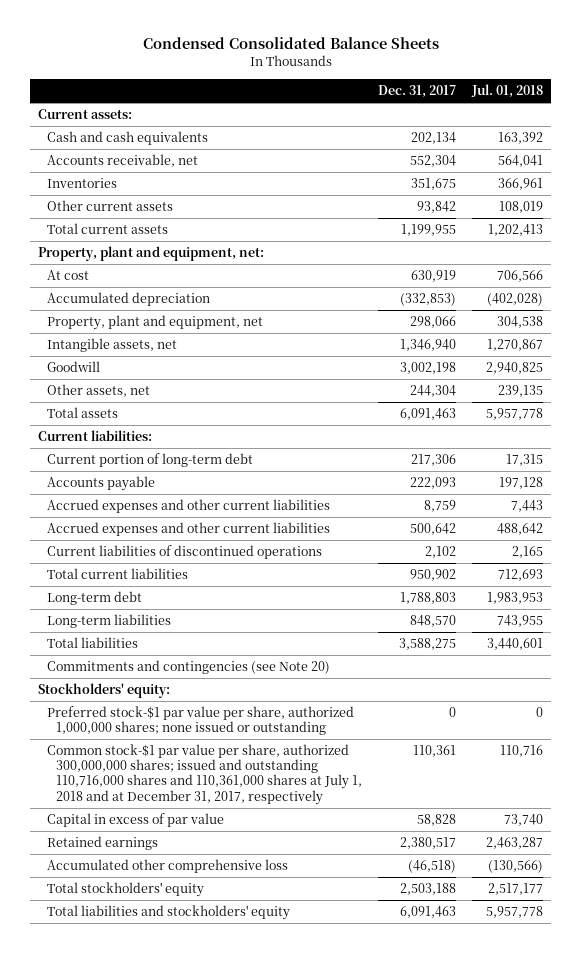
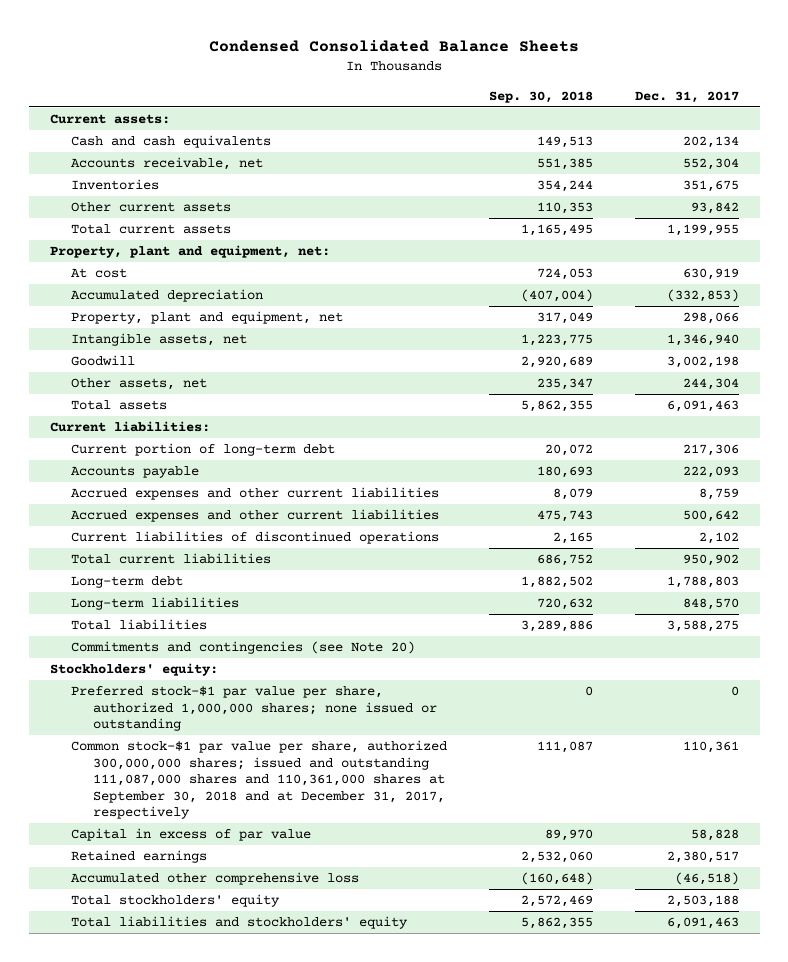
[471,84,544,99] Jul. 01, 2018 -> none
none -> [489,90,594,103] Sep. 30, 2018
[46,744,362,805] Common stock-$1 par value per share, authorized 300,000,000 shares; issued and outstanding 110,716,000 shares and 110,361,000 shares at July 1, 2018 and at December 31, 2017, respectively -> [71,740,448,820] Common stock-$1 par value per share, authorized 300,000,000 shares; issued and outstanding 111,087,000 shares and 110,361,000 shares at September 30, 2018 and at December 31, 2017, respectively

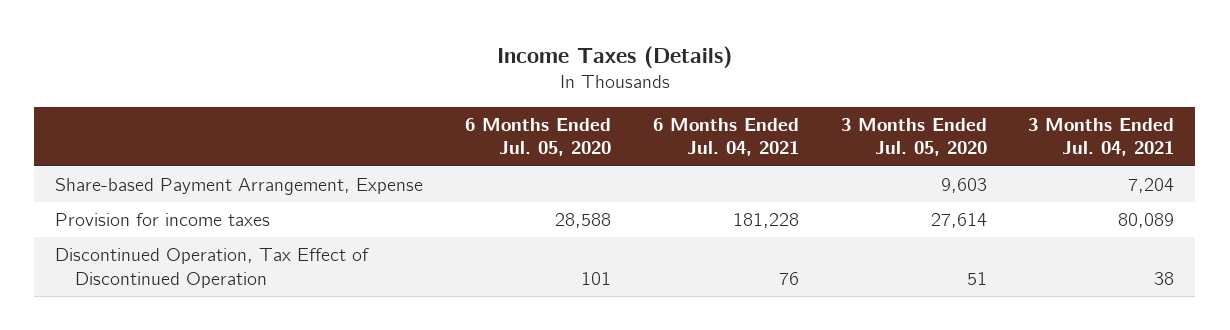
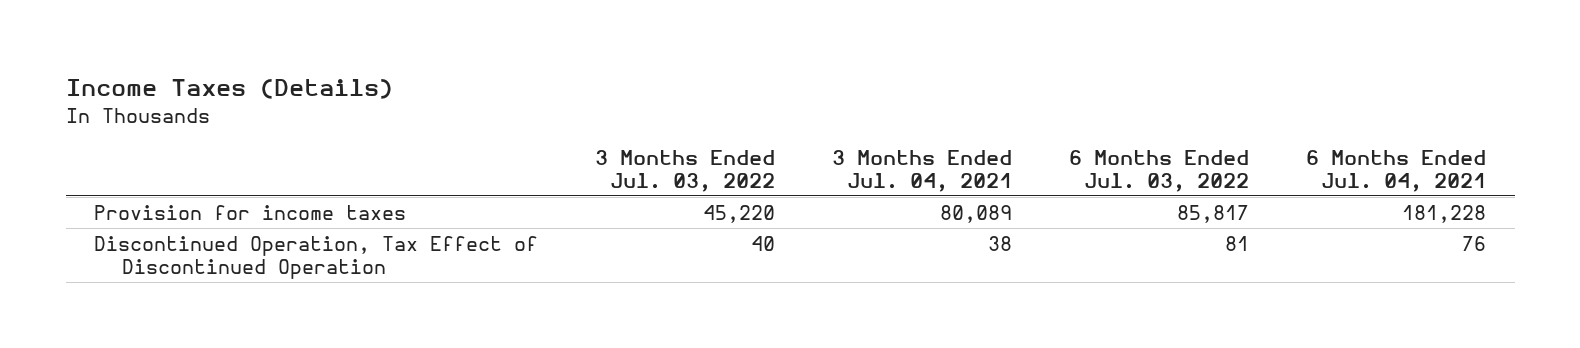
[465,117,612,157] 6 Months Ended Jul. 05, 2020 -> none
[840,117,987,157] 3 Months Ended Jul. 05, 2020 -> none
none -> [595,150,776,192] 3 Months Ended Jul. 03, 2022
none -> [1069,150,1250,192] 6 Months Ended Jul. 03, 2022
[55,178,424,196] Share-based Payment Arrangement, Expense -> none

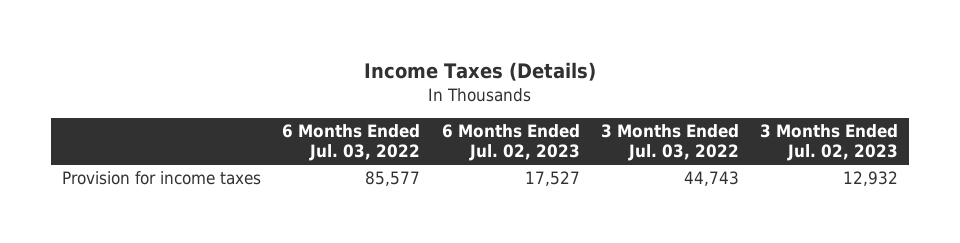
[832,150,1013,192] 3 Months Ended Jul. 04, 2021 -> none
[1306,150,1487,192] 6 Months Ended Jul. 04, 2021 -> none
none -> [441,124,580,162] 6 Months Ended Jul. 02, 2023
none -> [760,124,899,162] 3 Months Ended Jul. 02, 2023
[94,235,539,279] Discontinued Operation, Tax Effect of Discontinued Operation -> none
[703,204,776,223] 45,220 -> [683,171,739,187] 44,743
[1177,204,1250,223] 85,817 -> [365,171,421,187] 85,577

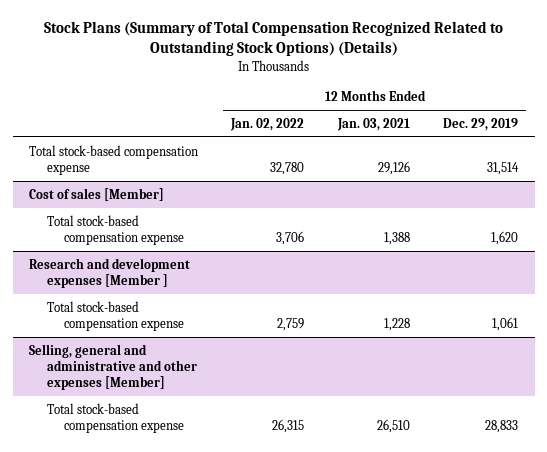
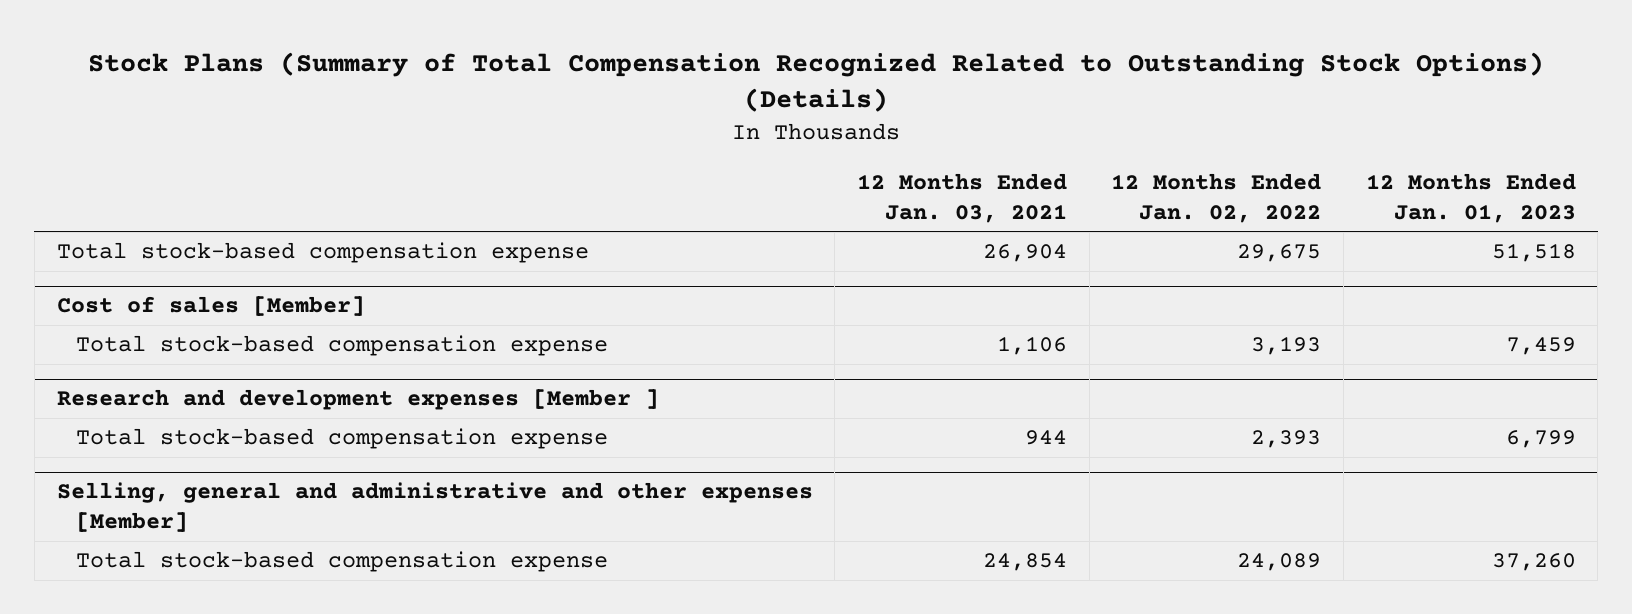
[442,117,518,131] Dec. 29, 2019 -> none
none -> [1365,172,1576,223] 12 Months Ended Jan. 01, 2023
[270,162,305,176] 32,780 -> [1237,244,1322,263] 29,675
[377,161,410,176] 29,126 -> [983,244,1068,263] 26,904
[276,231,305,246] 3,706 -> [1251,336,1322,356] 3,193
[383,232,410,246] 1,388 -> [997,336,1068,356] 1,106
[277,318,305,332] 2,759 -> [1251,430,1322,449] 2,393
[383,318,410,332] 1,228 -> [1025,430,1068,446] 944
[272,419,305,434] 26,315 -> [1237,553,1322,572] 24,089
[376,419,410,434] 26,510 -> [983,553,1068,572] 24,854

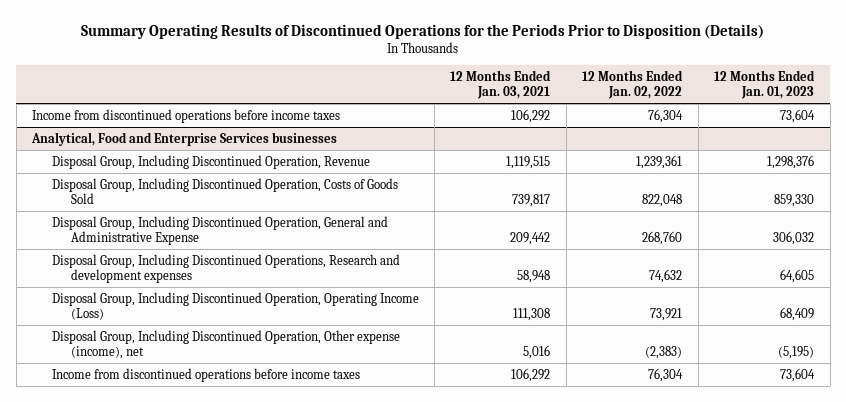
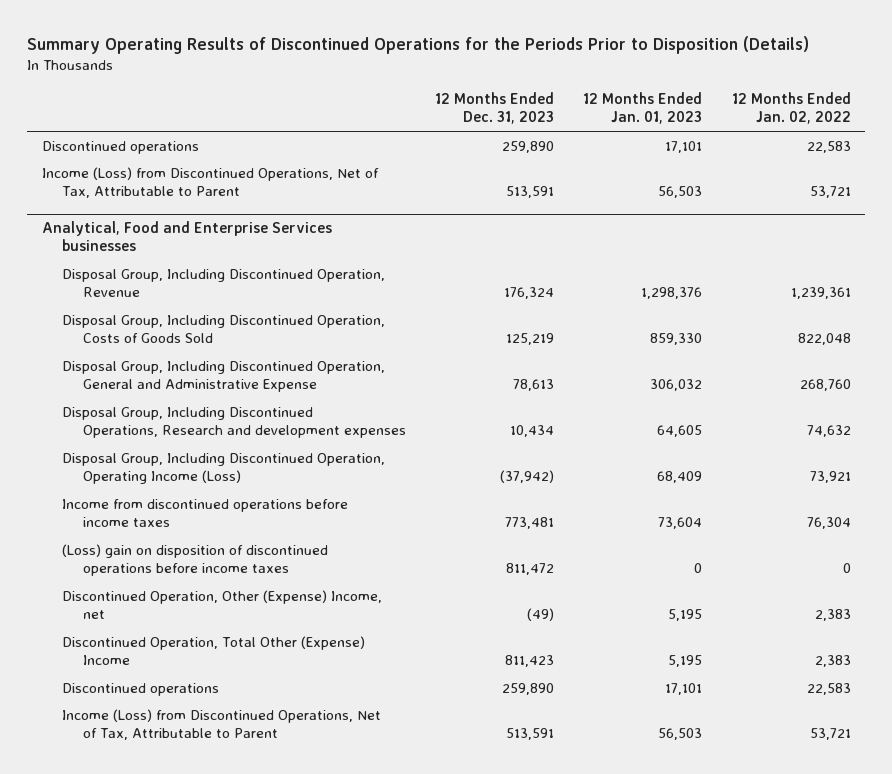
[450,69,552,99] 12 Months Ended Jan. 03, 2021 -> none
none -> [435,91,555,125] 12 Months Ended Dec. 31, 2023
[32,108,341,123] Income from discontinued operations before income taxes -> none
none -> [41,140,199,154] Discontinued operations
none -> [41,166,379,199] Income (Loss) from Discontinued Operations, Net of Tax, Attributable to Parent
[51,329,400,359] Disposal Group, Including Discontinued Operation, Other expense (income), net -> none
none -> [62,543,329,577] (Loss) gain on disposition of discontinued operations before income taxes
none -> [62,589,383,620] Discontinued Operation, Other (Expense) Income, net
none -> [62,635,366,666] Discontinued Operation, Total Other (Expense) Income
none -> [62,682,220,696] Discontinued operations
none -> [62,708,382,741] Income (Loss) from Discontinued Operations, Net of Tax, Attributable to Parent

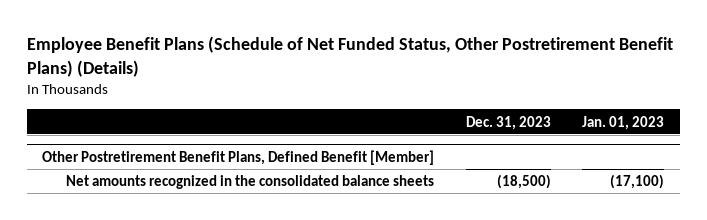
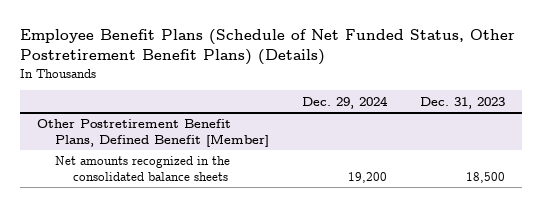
[582,115,665,130] Jan. 01, 2023 -> none
none -> [302,95,389,109] Dec. 29, 2024
[496,174,551,190] (18,500) -> [466,171,506,183] 18,500

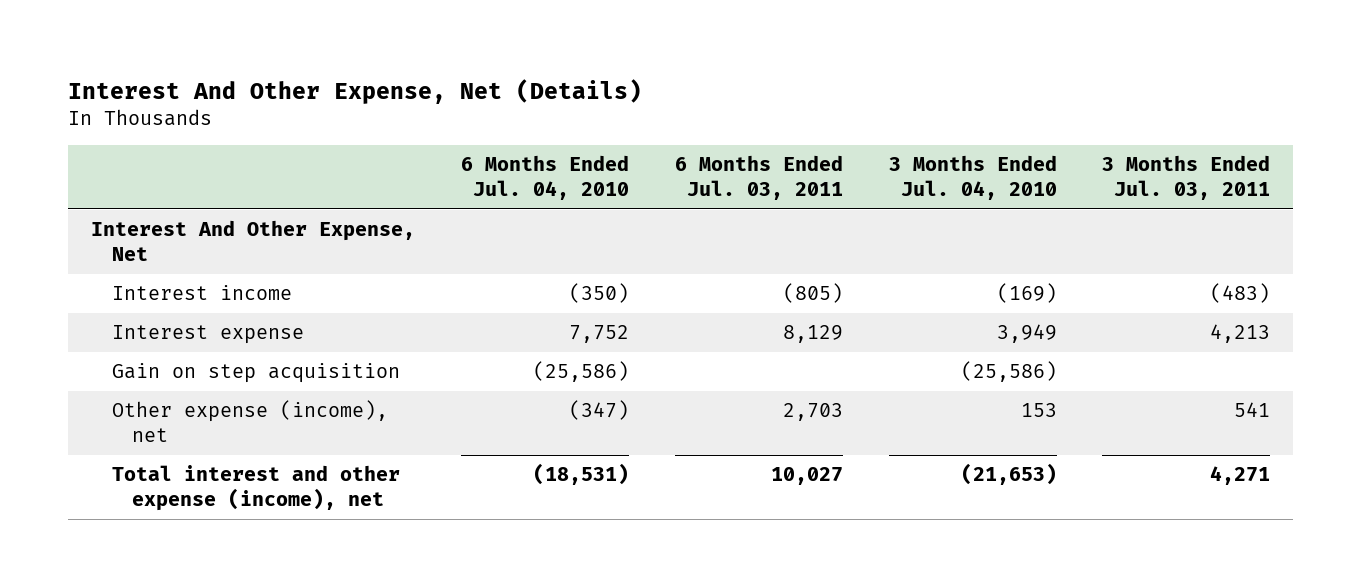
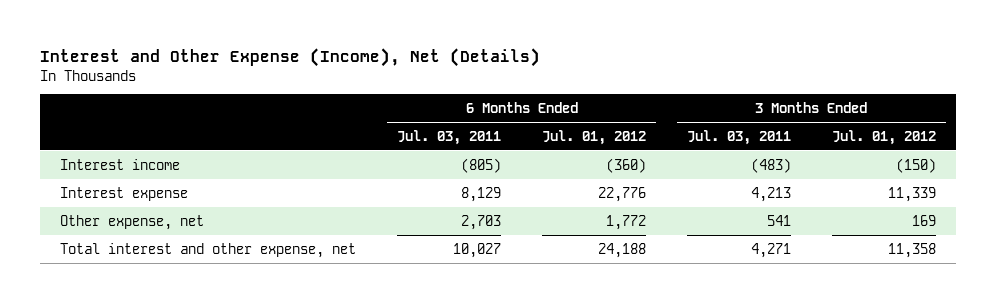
[68,78,643,104] Interest And Other Expense, Net (Details) -> [40,47,541,67] Interest and Other Expense (Income), Net (Details)
[460,155,629,201] 6 Months Ended Jul. 04, 2010 -> none
[888,155,1057,201] 3 Months Ended Jul. 04, 2010 -> none
none -> [542,129,647,145] Jul. 01, 2012
none -> [831,129,936,145] Jul. 01, 2012
[91,220,416,262] Interest And Other Expense, Net -> none
[111,363,400,384] Gain on step acquisition -> none
[111,400,388,443] Other expense (income), net -> [60,214,205,230] Other expense, net
[111,465,400,512] Total interest and other expense (income), net -> [60,242,357,258] Total interest and other expense, net

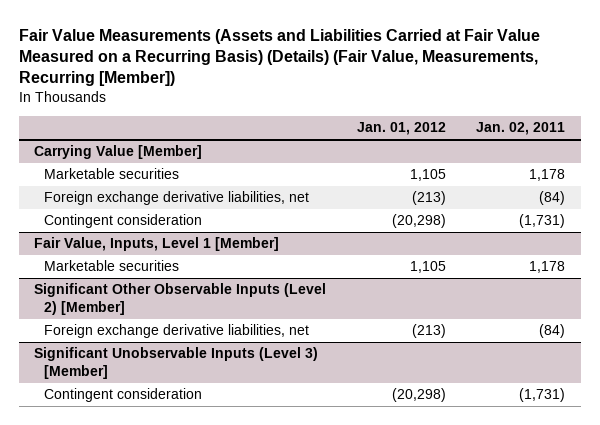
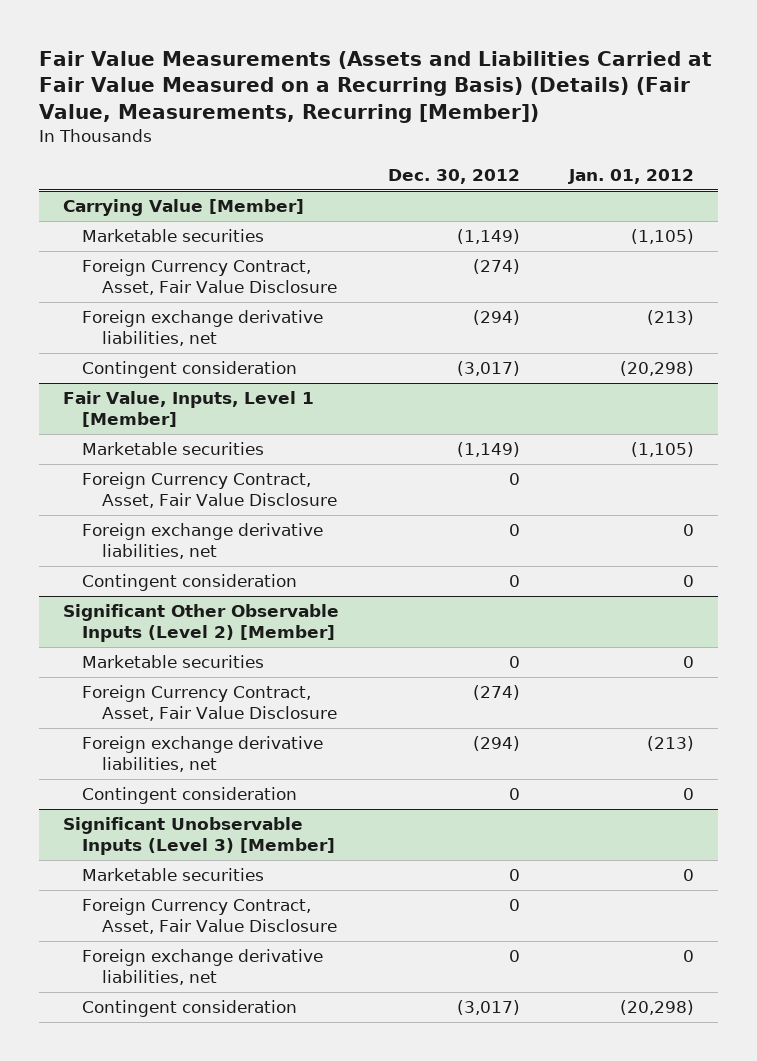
[476,122,566,136] Jan. 02, 2011 -> none
none -> [388,168,521,184] Dec. 30, 2012
[409,169,446,182] 1,105 -> [630,229,694,245] (1,105)
none -> [82,259,337,295] Foreign Currency Contract, Asset, Fair Value Disclosure
[409,261,446,274] 1,105 -> [630,442,694,458] (1,105)
none -> [82,472,337,508] Foreign Currency Contract, Asset, Fair Value Disclosure
none -> [82,523,324,559] Foreign exchange derivative liabilities, net
none -> [82,574,298,592] Contingent consideration
none -> [82,655,265,669] Marketable securities
none -> [82,685,337,721] Foreign Currency Contract, Asset, Fair Value Disclosure
none -> [82,787,298,805] Contingent consideration
none -> [82,868,265,882] Marketable securities
none -> [82,898,337,934] Foreign Currency Contract, Asset, Fair Value Disclosure
none -> [82,949,324,985] Foreign exchange derivative liabilities, net

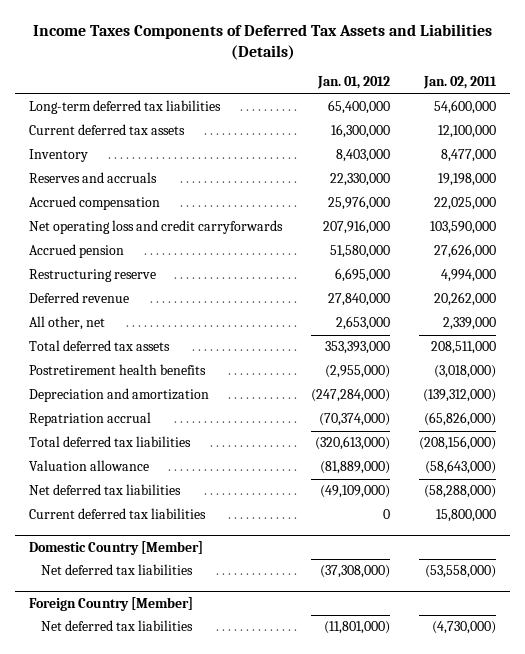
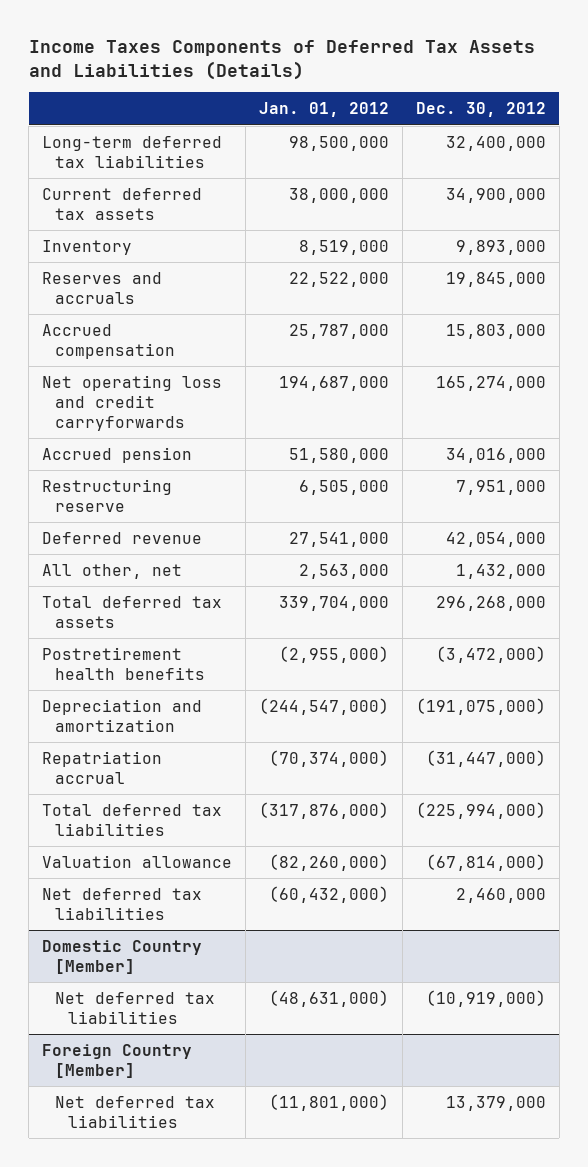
[422,76,497,90] Jan. 02, 2011 -> none
none -> [415,102,546,118] Dec. 30, 2012
[328,100,391,115] 65,400,000 -> [289,135,390,151] 98,500,000
[331,124,391,139] 16,300,000 -> [289,187,390,203] 38,000,000
[336,149,391,163] 8,403,000 -> [299,239,390,255] 8,519,000
[330,173,391,187] 22,330,000 -> [289,271,390,287] 22,522,000
[328,196,391,211] 25,976,000 -> [289,323,390,339] 25,787,000
[323,220,391,235] 207,916,000 -> [279,375,390,391] 194,687,000
[335,268,391,283] 6,695,000 -> [299,479,390,495] 6,505,000
[328,293,391,307] 27,840,000 -> [289,531,390,547] 27,541,000
[336,316,391,331] 2,653,000 -> [299,563,390,579] 2,563,000
[325,341,391,355] 353,393,000 -> [279,595,390,611] 339,704,000
[311,389,391,403] (247,284,000) -> [259,697,390,715] (244,547,000)
[29,508,207,520] Current deferred tax liabilities -> none
[315,436,391,451] (320,613,000) -> [259,801,390,819] (317,876,000)
[320,461,391,475] (81,889,000) -> [269,853,390,871] (82,260,000)
[320,485,391,499] (49,109,000) -> [269,885,390,903] (60,432,000)
[320,565,391,579] (37,308,000) -> [269,989,390,1007] (48,631,000)

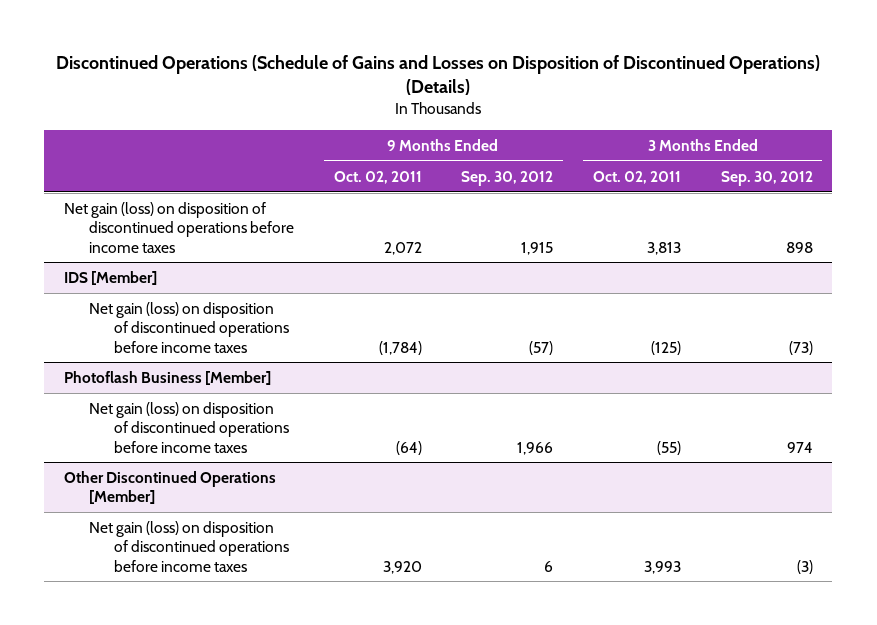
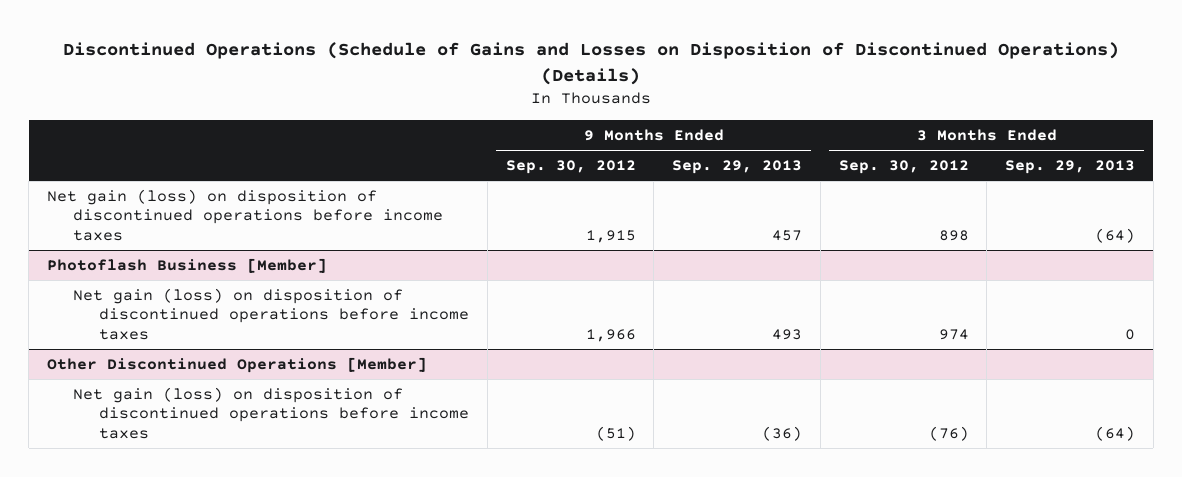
[333,170,422,184] Oct. 02, 2011 -> none
[592,170,681,184] Oct. 02, 2011 -> none
none -> [672,160,803,175] Sep. 29, 2013
none -> [1005,160,1136,175] Sep. 29, 2013
[64,270,158,285] IDS [Member] -> none
[88,301,289,353] Net gain (loss) on disposition of discontinued operations before income taxes -> none
[544,560,554,572] 6 -> [595,425,636,441] (51)
[796,559,813,574] (3) -> [928,425,969,441] (76)

